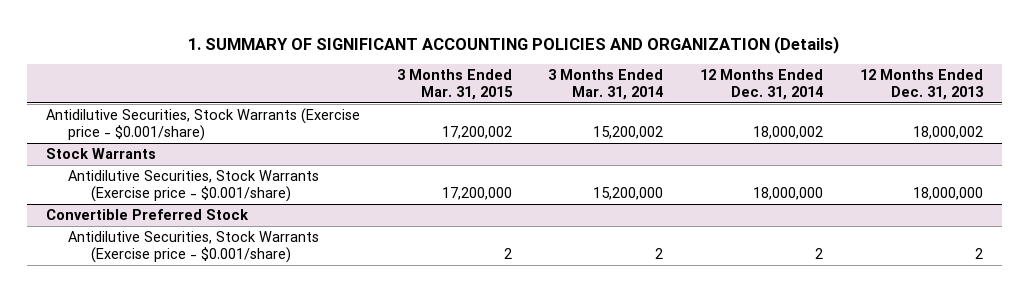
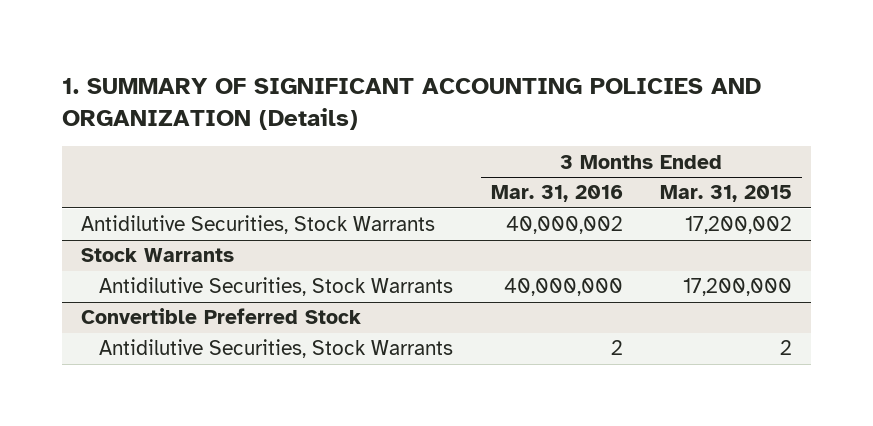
[548,69,664,101] 3 Months Ended Mar. 31, 2014 -> none
[700,69,824,101] 12 Months Ended Dec. 31, 2014 -> none
[860,69,984,101] 12 Months Ended Dec. 31, 2013 -> none
none -> [490,185,623,203] Mar. 31, 2016
[45,107,360,142] Antidilutive Securities, Stock Warrants (Exercise price - $0.001/share) -> [81,215,436,235] Antidilutive Securities, Stock Warrants
[68,169,320,203] Antidilutive Securities, Stock Warrants (Exercise price - $0.001/share) -> [99,277,454,297] Antidilutive Securities, Stock Warrants
[68,230,320,264] Antidilutive Securities, Stock Warrants (Exercise price - $0.001/share) -> [99,339,454,359] Antidilutive Securities, Stock Warrants

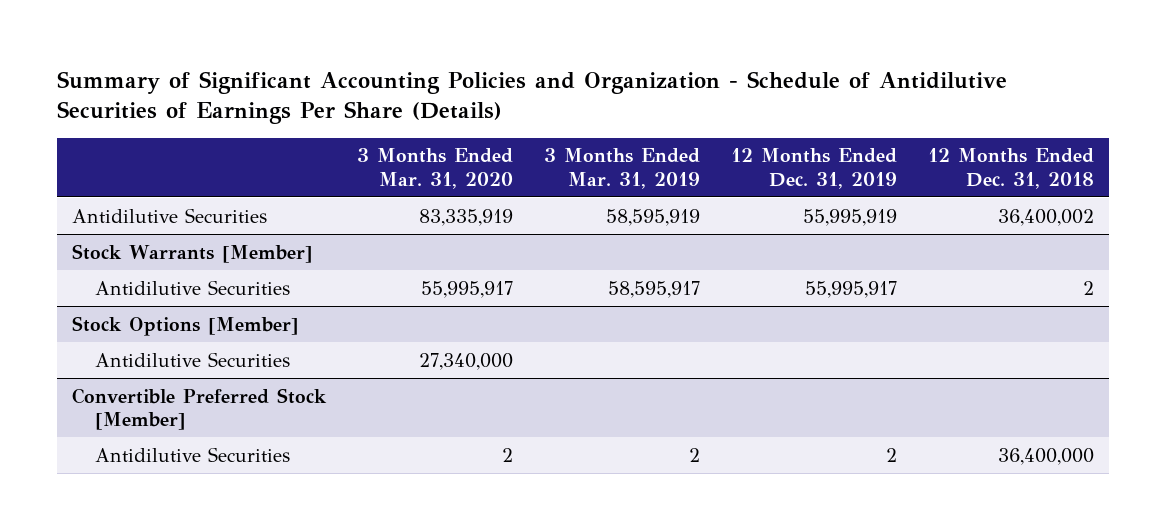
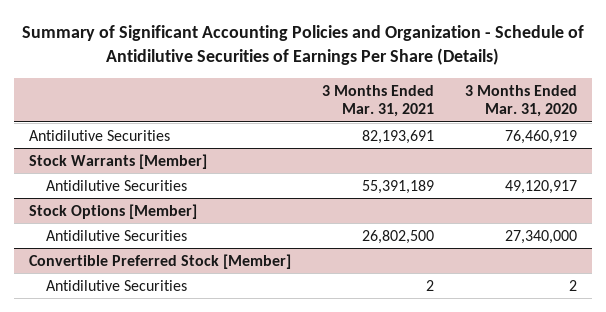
[544,148,701,189] 3 Months Ended Mar. 31, 2019 -> none
[731,148,898,189] 12 Months Ended Dec. 31, 2019 -> none
[927,148,1094,189] 12 Months Ended Dec. 31, 2018 -> none
none -> [322,84,435,118] 3 Months Ended Mar. 31, 2021
[419,208,514,226] 83,335,919 -> [504,129,577,144] 76,460,919
[421,280,514,298] 55,995,917 -> [504,179,577,194] 49,120,917

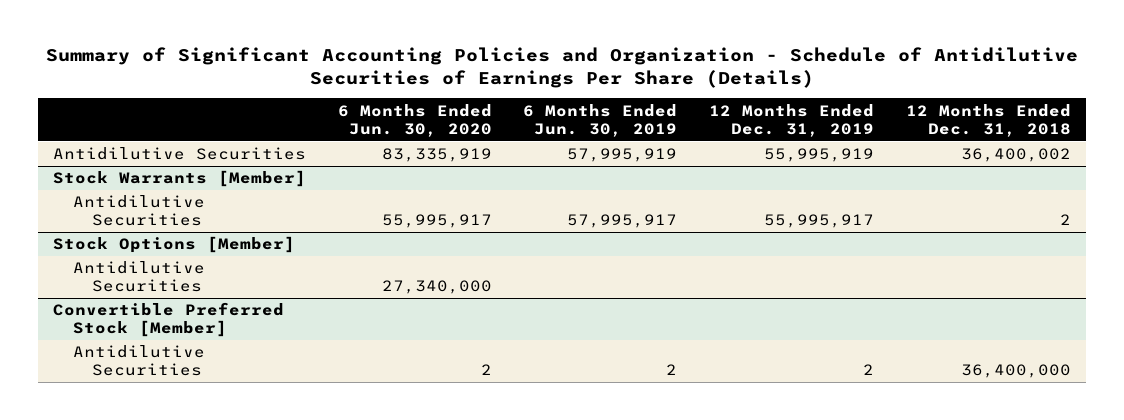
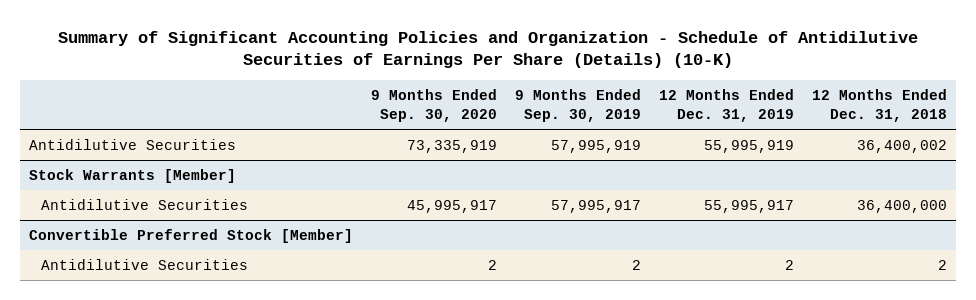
[45,46,1078,88] Summary of Significant Accounting Policies and Organization - Schedule of Antidilutive Securities of Earnings Per Share (Details) -> [58,30,919,69] Summary of Significant Accounting Policies and Organization - Schedule of Antidilutive Securities of Earnings Per Share (Details) (10-K)
[337,103,492,137] 6 Months Ended Jun. 30, 2020 -> none
[523,103,678,137] 6 Months Ended Jun. 30, 2019 -> none
none -> [370,89,497,123] 9 Months Ended Sep. 30, 2020
none -> [515,89,642,123] 9 Months Ended Sep. 30, 2019
[53,236,296,254] Stock Options [Member] -> none
[72,261,205,293] Antidilutive Securities -> none
[1059,214,1071,226] 2 -> [857,200,948,214] 36,400,000
[960,364,1071,379] 36,400,000 -> [938,260,948,271] 2

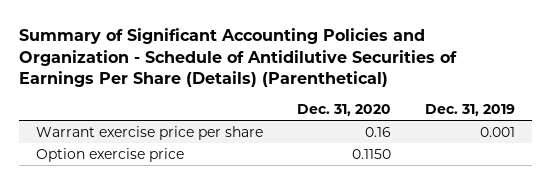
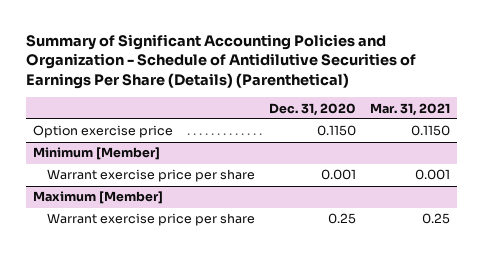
[424,104,515,117] Dec. 31, 2019 -> none
none -> [370,102,451,116] Mar. 31, 2021
[35,125,263,140] Warrant exercise price per share -> none
none -> [33,147,161,161] Minimum [Member]
none -> [47,169,256,183] Warrant exercise price per share
none -> [33,191,164,205] Maximum [Member]
none -> [47,213,256,227] Warrant exercise price per share

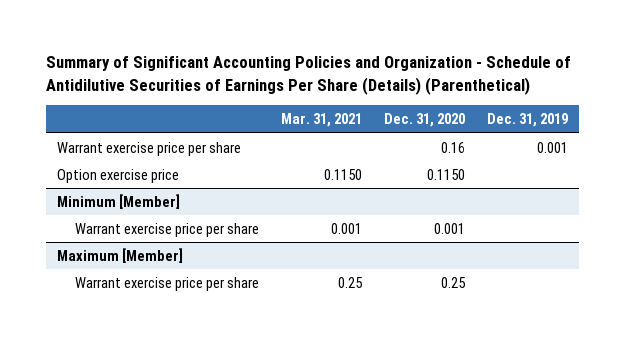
none -> [487,113,569,128] Dec. 31, 2019
none -> [56,141,241,156] Warrant exercise price per share

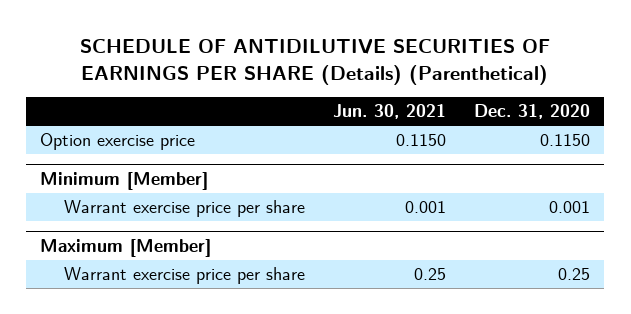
[45,56,571,95] Summary of Significant Accounting Policies and Organization - Schedule of Antidilutive Securities of Earnings Per Share (Details) (Parenthetical) -> [80,38,551,85] SCHEDULE OF ANTIDILUTIVE SECURITIES OF EARNINGS PER SHARE (Details) (Parenthetical)
[280,113,362,128] Mar. 31, 2021 -> none
[487,113,569,128] Dec. 31, 2019 -> none
none -> [333,104,447,120] Jun. 30, 2021
[56,141,241,156] Warrant exercise price per share -> none

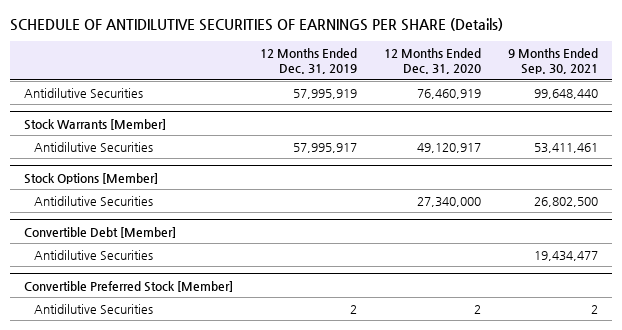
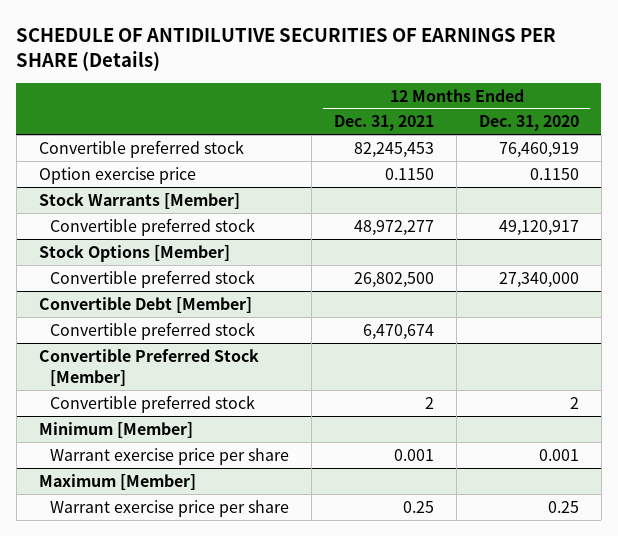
[259,48,357,75] 12 Months Ended Dec. 31, 2019 -> none
[508,48,599,75] 9 Months Ended Sep. 30, 2021 -> none
none -> [334,115,435,132] Dec. 31, 2021
[23,87,143,98] Antidilutive Securities -> [38,139,244,158] Convertible preferred stock
none -> [38,166,196,184] Option exercise price
[34,141,154,152] Antidilutive Securities -> [50,217,256,236] Convertible preferred stock
[34,195,154,206] Antidilutive Securities -> [50,269,256,288] Convertible preferred stock
[34,249,154,260] Antidilutive Securities -> [50,321,256,340] Convertible preferred stock
[34,303,154,314] Antidilutive Securities -> [50,394,256,413] Convertible preferred stock
none -> [38,421,193,438] Minimum [Member]
none -> [50,447,290,465] Warrant exercise price per share
none -> [38,473,196,490] Maximum [Member]
none -> [50,499,290,517] Warrant exercise price per share

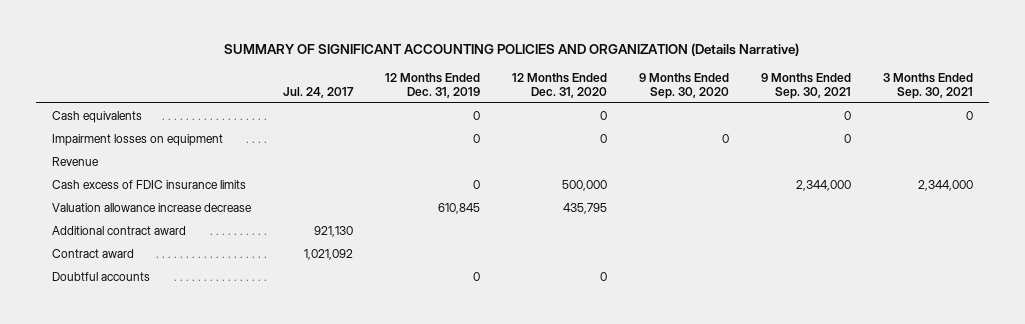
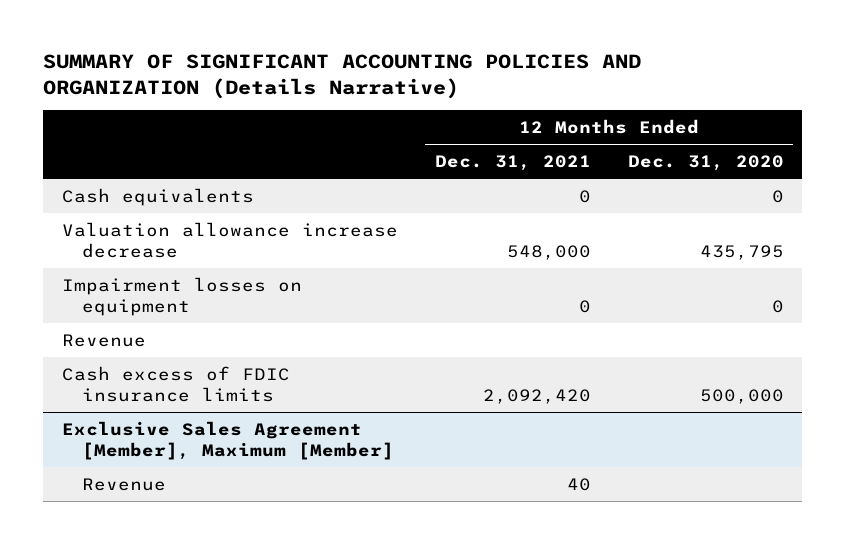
[282,86,354,98] Jul. 24, 2017 -> none
[384,72,480,98] 12 Months Ended Dec. 31, 2019 -> none
[639,72,730,99] 9 Months Ended Sep. 30, 2020 -> none
[761,72,852,99] 9 Months Ended Sep. 30, 2021 -> none
[883,72,974,99] 3 Months Ended Sep. 30, 2021 -> none
none -> [434,154,591,171] Dec. 31, 2021
[51,202,252,212] Valuation allowance increase decrease -> [61,221,398,258] Valuation allowance increase decrease
[51,225,186,235] Additional contract award -> none
[51,248,134,258] Contract award -> none
[51,271,150,281] Doubtful accounts -> none
none -> [61,420,395,460] Exclusive Sales Agreement [Member], Maximum [Member]
none -> [82,477,167,491] Revenue

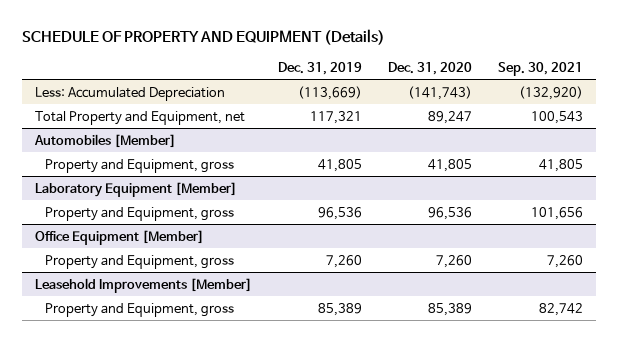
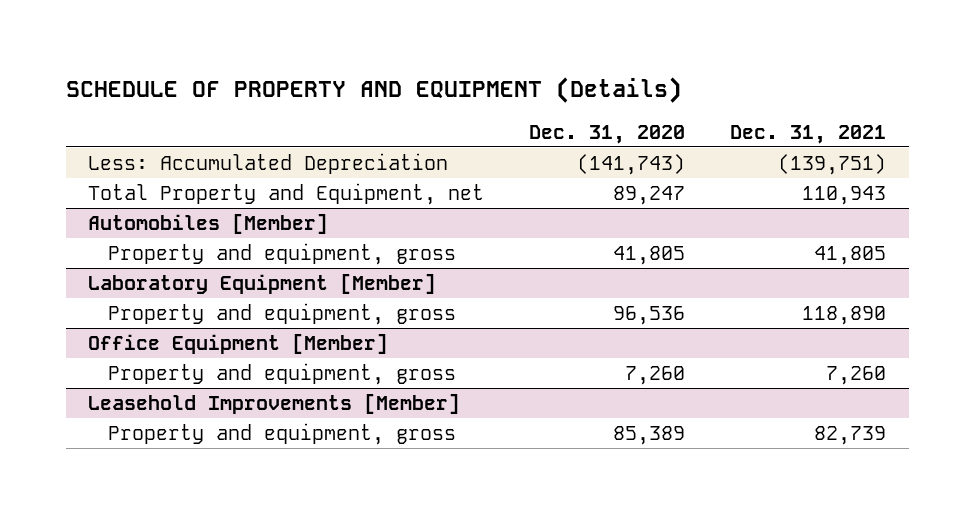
[278,61,363,75] Dec. 31, 2019 -> none
[497,61,583,76] Sep. 30, 2021 -> none
none -> [730,125,887,145] Dec. 31, 2021
[45,158,235,173] Property and Equipment, gross -> [107,243,456,266] Property and equipment, gross
[45,206,235,221] Property and Equipment, gross -> [107,303,456,326] Property and equipment, gross
[45,254,235,269] Property and Equipment, gross -> [107,363,456,386] Property and equipment, gross
[45,302,235,317] Property and Equipment, gross -> [107,423,456,446] Property and equipment, gross

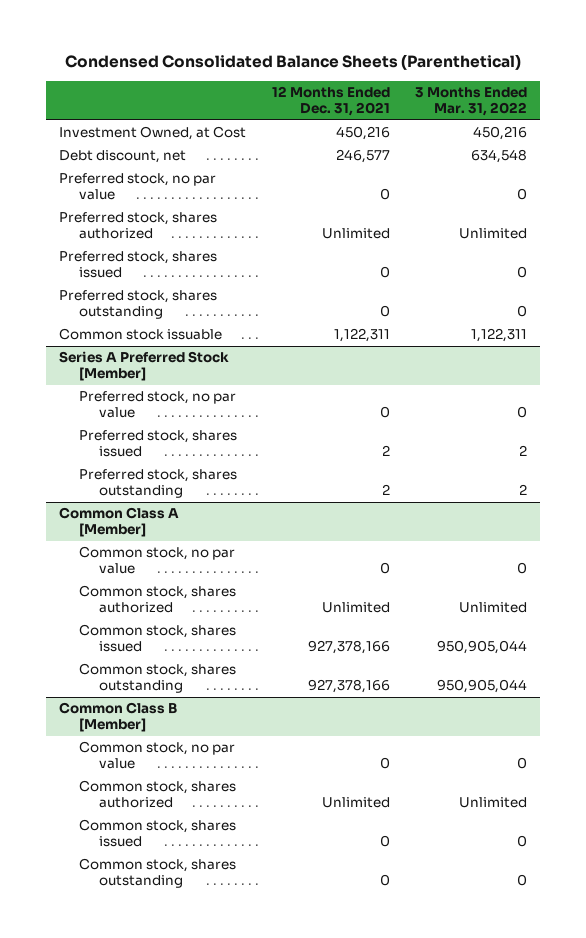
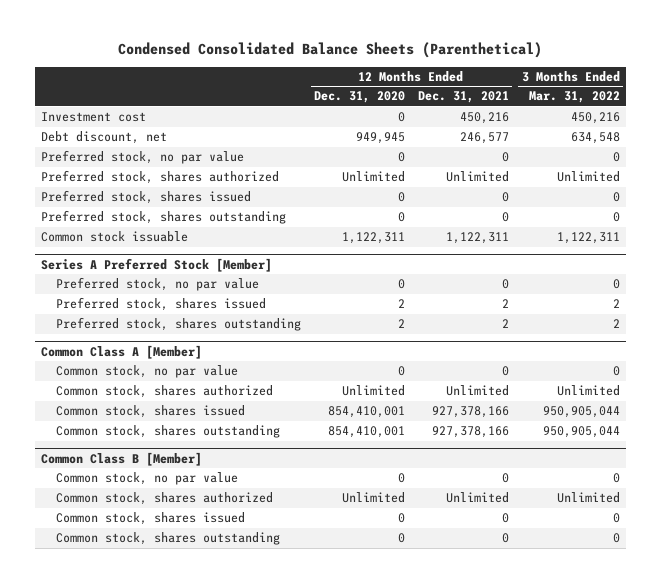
none -> [314,91,406,104] Dec. 31, 2020
[59,126,247,141] Investment Owned, at Cost -> [40,112,146,123] Investment cost

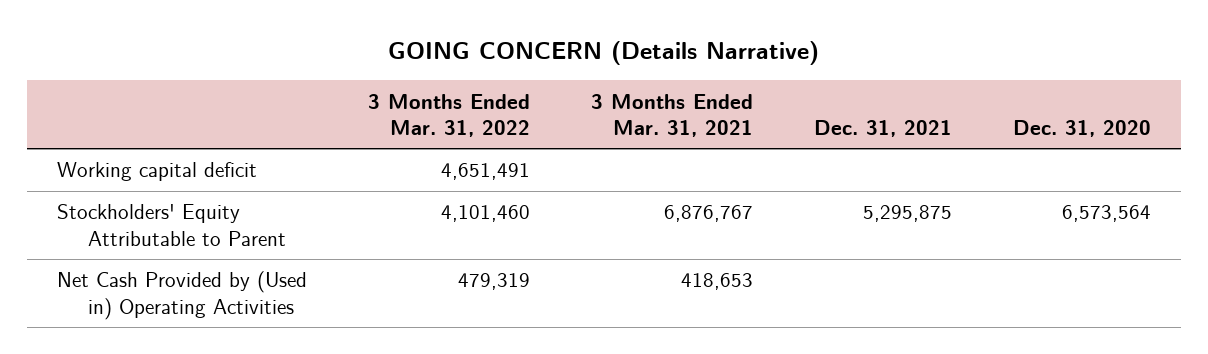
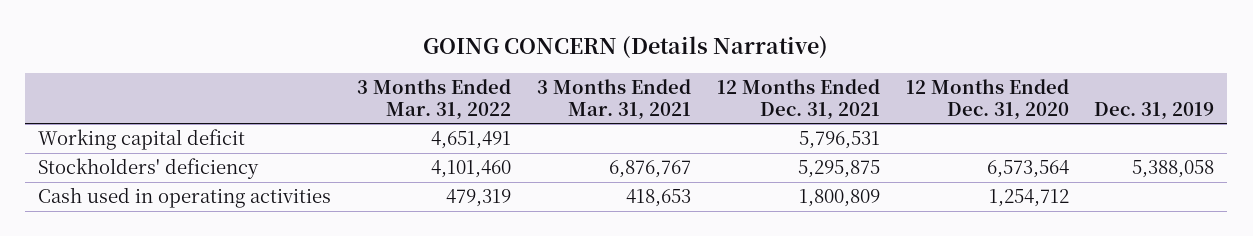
[813,119,952,137] Dec. 31, 2021 -> none
[1012,119,1151,137] Dec. 31, 2020 -> none
none -> [716,78,880,120] 12 Months Ended Dec. 31, 2021
none -> [905,78,1069,120] 12 Months Ended Dec. 31, 2020
none -> [1094,101,1215,120] Dec. 31, 2019
[57,204,287,246] Stockholders' Equity Attributable to Parent -> [38,158,260,180] Stockholders' deficiency
[57,271,308,320] Net Cash Provided by (Used in) Operating Activities -> [38,187,332,209] Cash used in operating activities

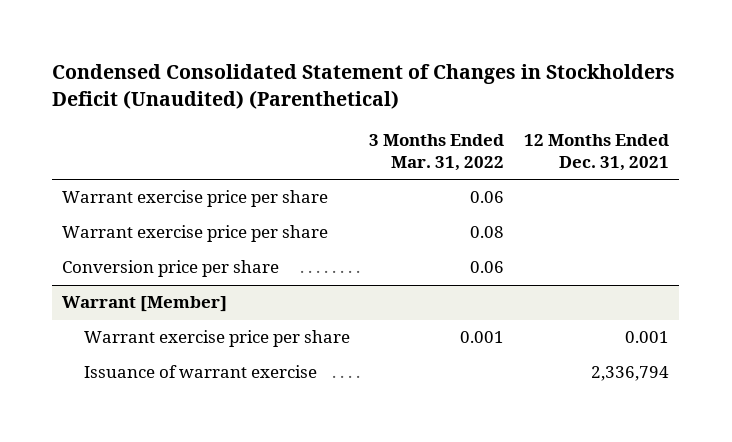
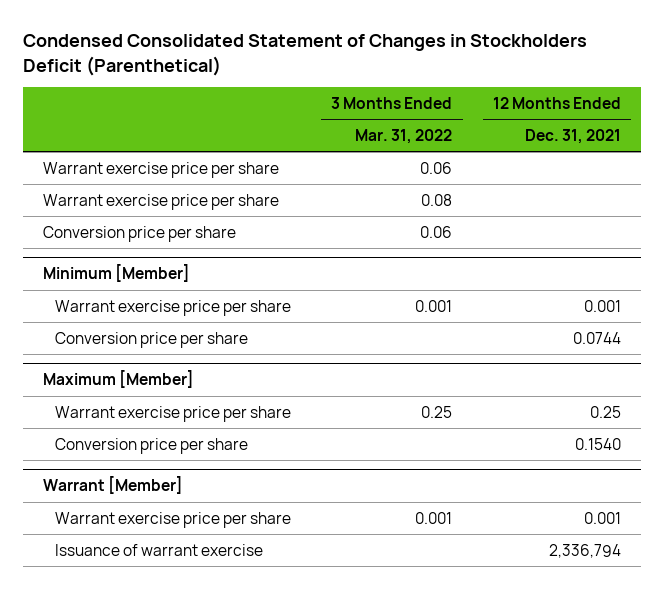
[52,64,676,109] Condensed Consolidated Statement of Changes in Stockholders Deficit (Unaudited) (Parenthetical) -> [22,34,587,76] Condensed Consolidated Statement of Changes in Stockholders Deficit (Parenthetical)
none -> [42,264,190,283] Minimum [Member]
none -> [54,299,291,316] Warrant exercise price per share
none -> [54,331,248,348] Conversion price per share
none -> [42,370,194,389] Maximum [Member]
none -> [54,405,291,422] Warrant exercise price per share
none -> [54,437,248,454] Conversion price per share

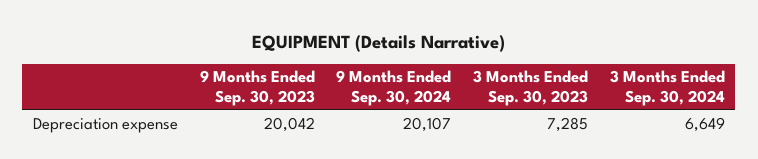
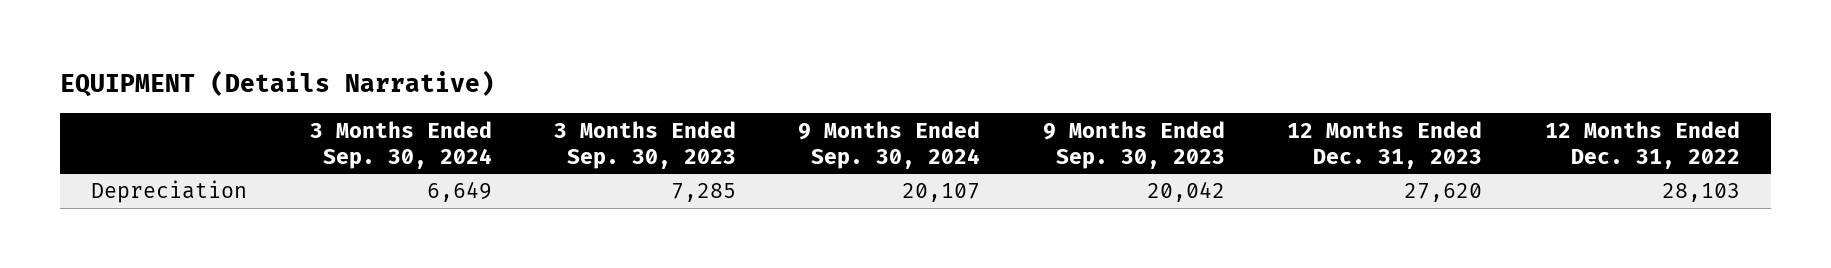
none -> [1287,120,1483,169] 12 Months Ended Dec. 31, 2023
none -> [1544,120,1740,169] 12 Months Ended Dec. 31, 2022
[33,118,179,134] Depreciation expense -> [91,180,248,204] Depreciation

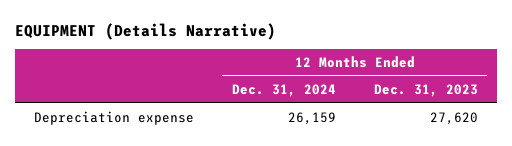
[309,120,492,169] 3 Months Ended Sep. 30, 2024 -> none
[553,120,736,169] 3 Months Ended Sep. 30, 2023 -> none
[798,120,981,169] 9 Months Ended Sep. 30, 2024 -> none
[1042,120,1225,169] 9 Months Ended Sep. 30, 2023 -> none
[1544,120,1740,169] 12 Months Ended Dec. 31, 2022 -> none
none -> [231,83,336,97] Dec. 31, 2024
[91,180,248,204] Depreciation -> [34,111,195,126] Depreciation expense

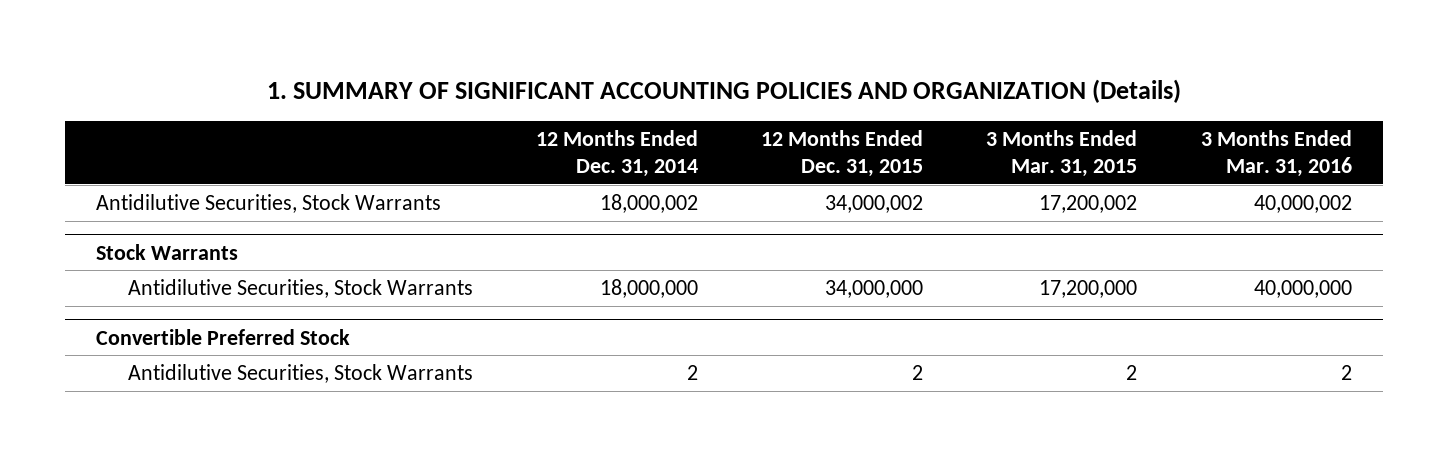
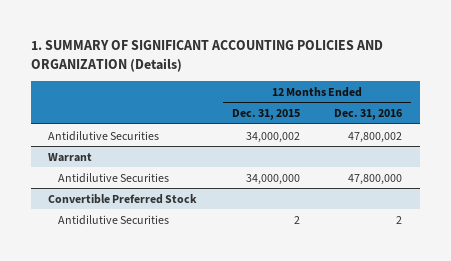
[536,130,699,178] 12 Months Ended Dec. 31, 2014 -> none
[986,130,1138,178] 3 Months Ended Mar. 31, 2015 -> none
[1200,130,1352,178] 3 Months Ended Mar. 31, 2016 -> none
none -> [334,109,403,121] Dec. 31, 2016
[96,194,442,214] Antidilutive Securities, Stock Warrants -> [48,130,160,141] Antidilutive Securities
[96,243,239,260] Stock Warrants -> [48,152,93,162] Warrant
[127,279,473,299] Antidilutive Securities, Stock Warrants -> [57,172,169,183] Antidilutive Securities
[127,364,473,384] Antidilutive Securities, Stock Warrants -> [57,214,169,225] Antidilutive Securities

